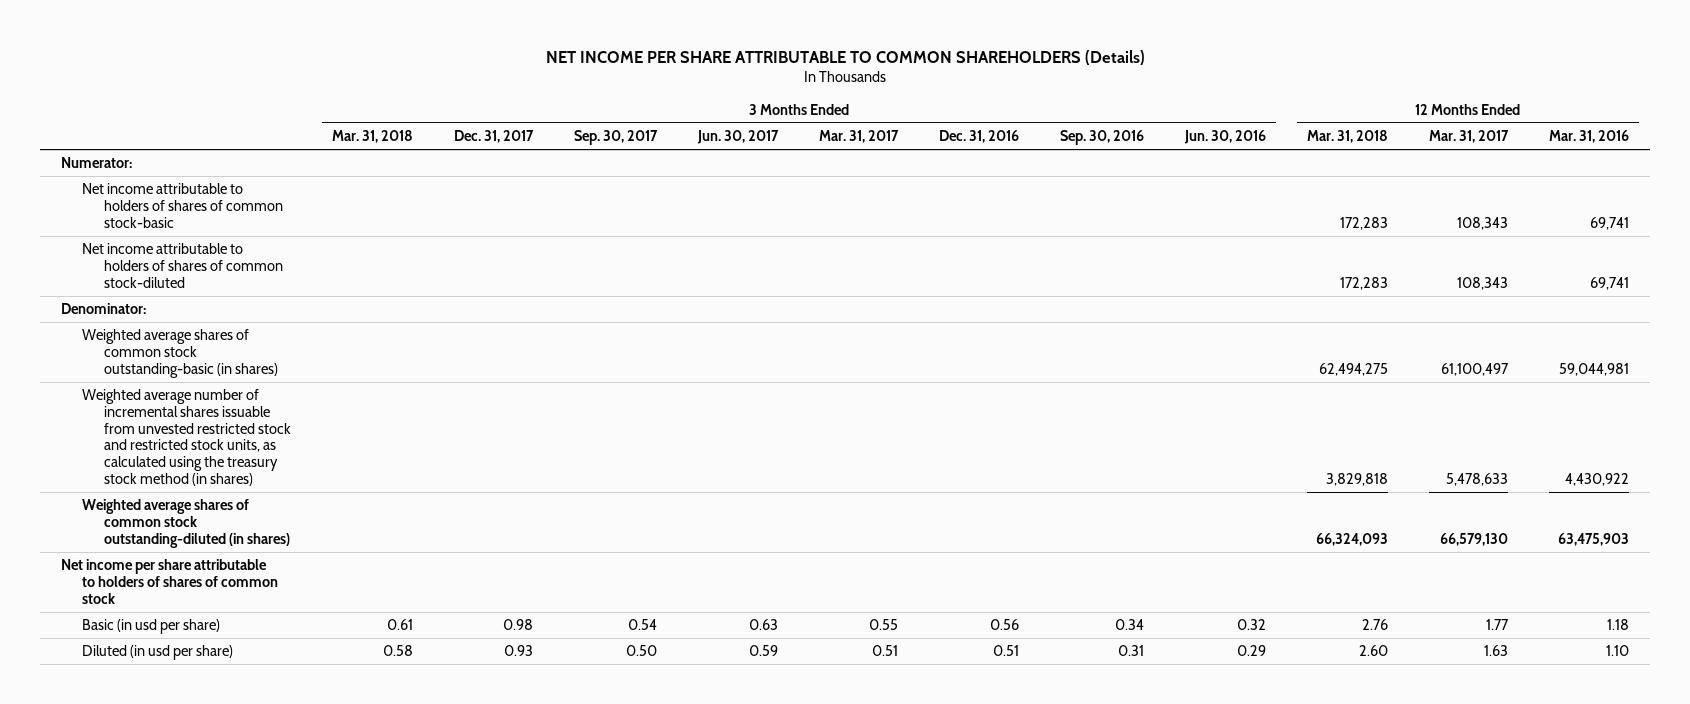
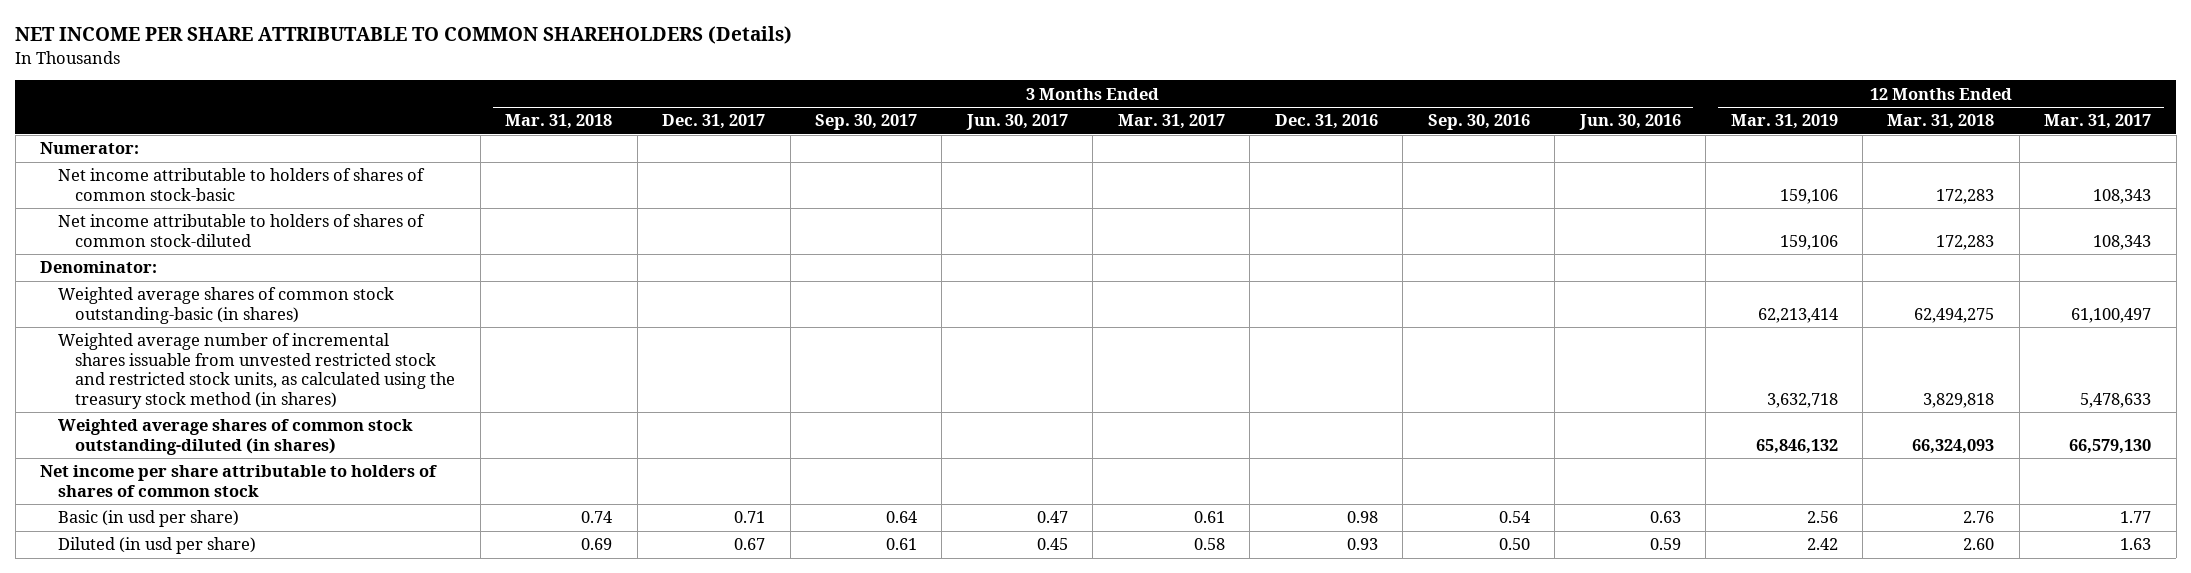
[1549,130,1630,144] Mar. 31, 2016 -> none
none -> [1730,114,1838,130] Mar. 31, 2019
[387,619,414,631] 0.61 -> [581,511,613,524] 0.74
[503,619,534,631] 0.98 -> [734,511,766,524] 0.71
[628,619,658,631] 0.54 -> [885,511,917,524] 0.64
[749,619,779,631] 0.63 -> [1036,511,1068,524] 0.47
[869,619,899,631] 0.55 -> [1193,511,1225,524] 0.61
[990,619,1020,631] 0.56 -> [1346,511,1378,524] 0.98
[1115,619,1145,631] 0.34 -> [1498,511,1530,524] 0.54
[1237,619,1267,631] 0.32 -> [1649,511,1681,524] 0.63
[383,645,414,657] 0.58 -> [581,538,613,551] 0.69
[504,645,534,657] 0.93 -> [734,538,766,551] 0.67
[626,645,658,657] 0.50 -> [885,538,917,551] 0.61
[749,645,779,657] 0.59 -> [1036,538,1068,551] 0.45
[872,645,899,657] 0.51 -> [1193,538,1225,551] 0.58
[993,645,1020,657] 0.51 -> [1346,538,1378,551] 0.93
[1118,645,1145,657] 0.31 -> [1498,538,1530,551] 0.50
[1237,645,1267,657] 0.29 -> [1649,538,1681,551] 0.59

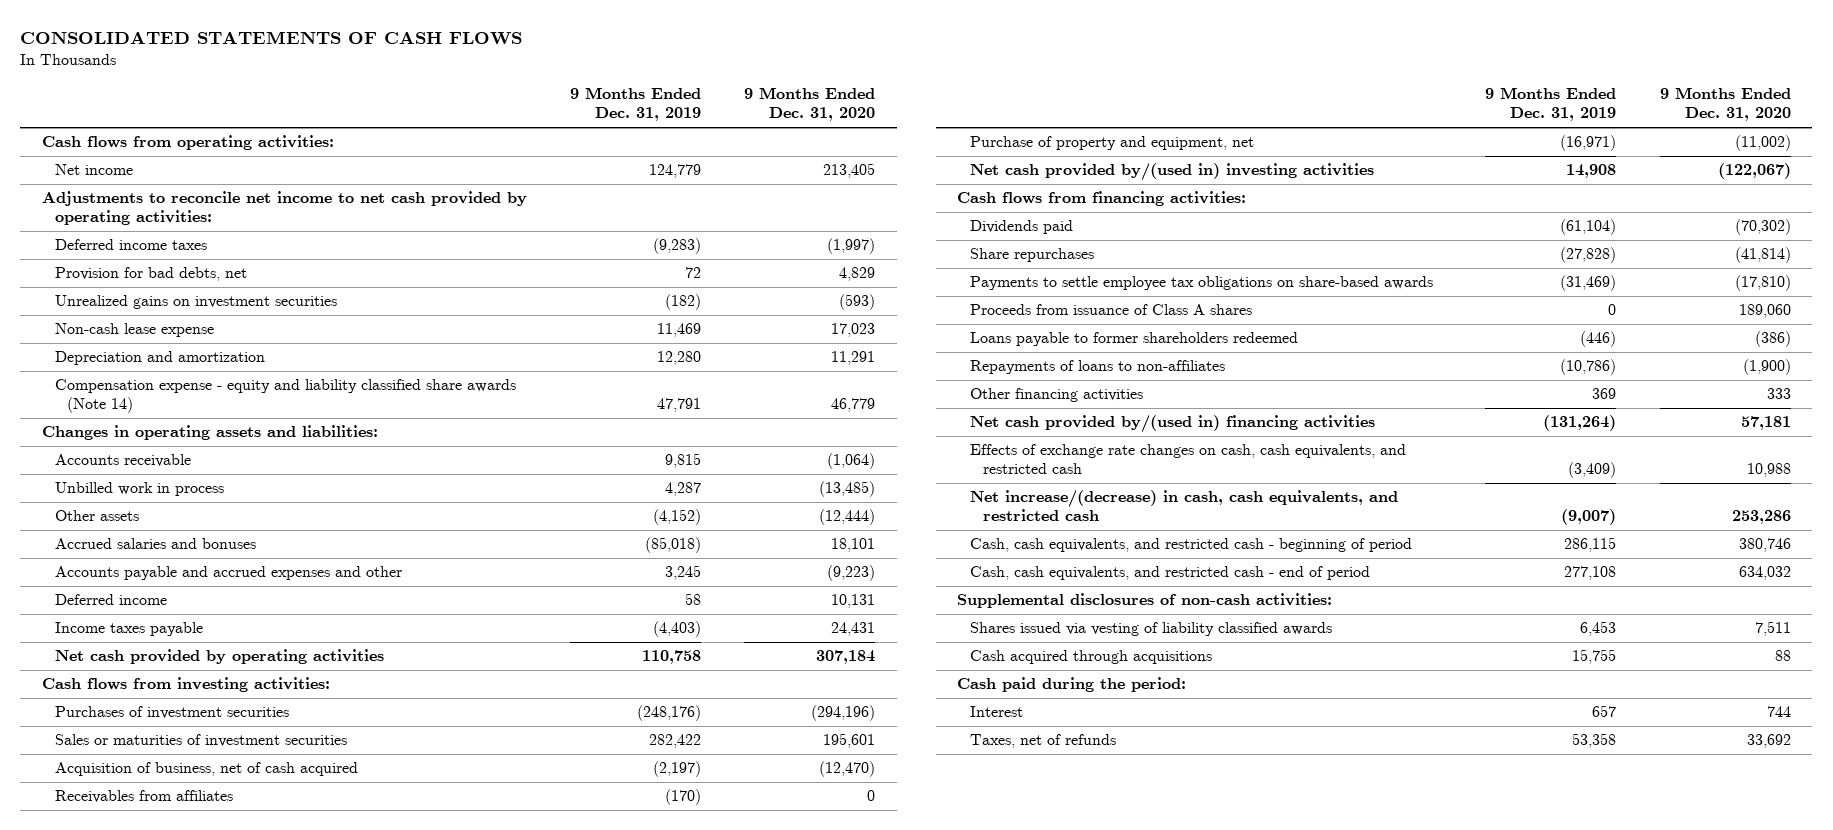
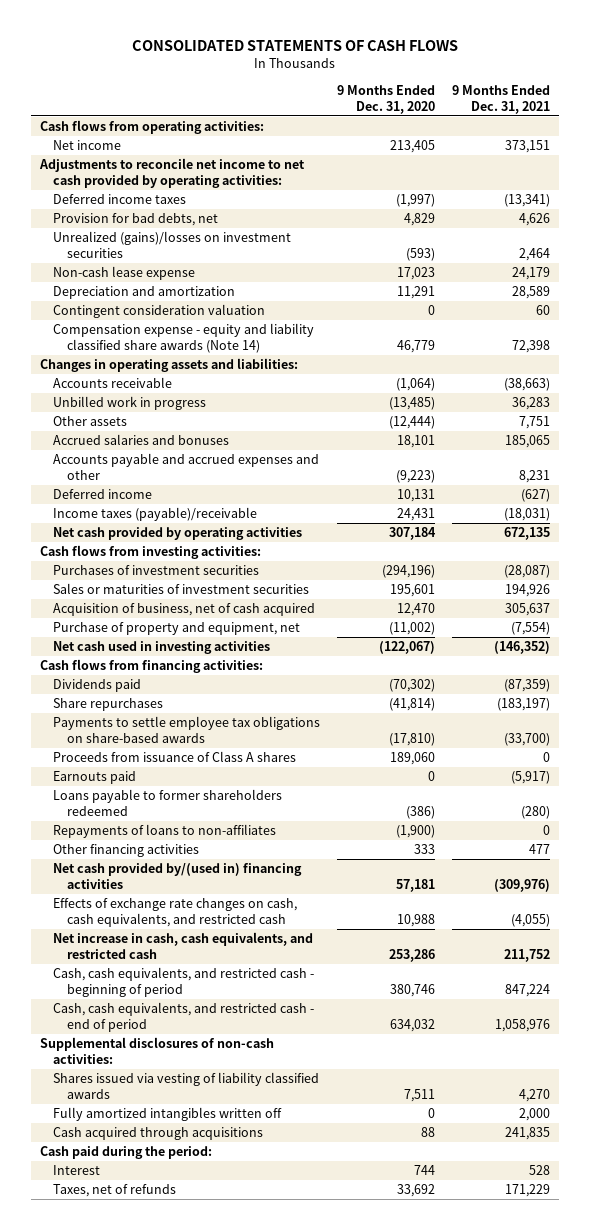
[570,87,702,122] 9 Months Ended Dec. 31, 2019 -> none
none -> [452,84,551,114] 9 Months Ended Dec. 31, 2021
[54,295,337,310] Unrealized gains on investment securities -> [53,231,292,259] Unrealized (gains)/losses on investment securities
none -> [53,304,266,319] Contingent consideration valuation
[54,482,224,497] Unbilled work in process -> [53,396,207,411] Unbilled work in progress
[54,622,203,637] Income taxes payable -> [53,507,258,522] Income taxes (payable)/receivable
[54,790,233,804] Receivables from affiliates -> none
[819,761,876,778] (12,470) -> [397,603,436,617] 12,470
[969,163,1374,182] Net cash provided by/(used in) investing activities -> [53,641,271,655] Net cash used in investing activities
none -> [53,771,137,785] Earnouts paid
[969,490,1398,522] Net increase/(decrease) in cash, cash equivalents, and restricted cash -> [53,932,314,960] Net increase in cash, cash equivalents, and restricted cash
none -> [53,1107,283,1122] Fully amortized intangibles written off

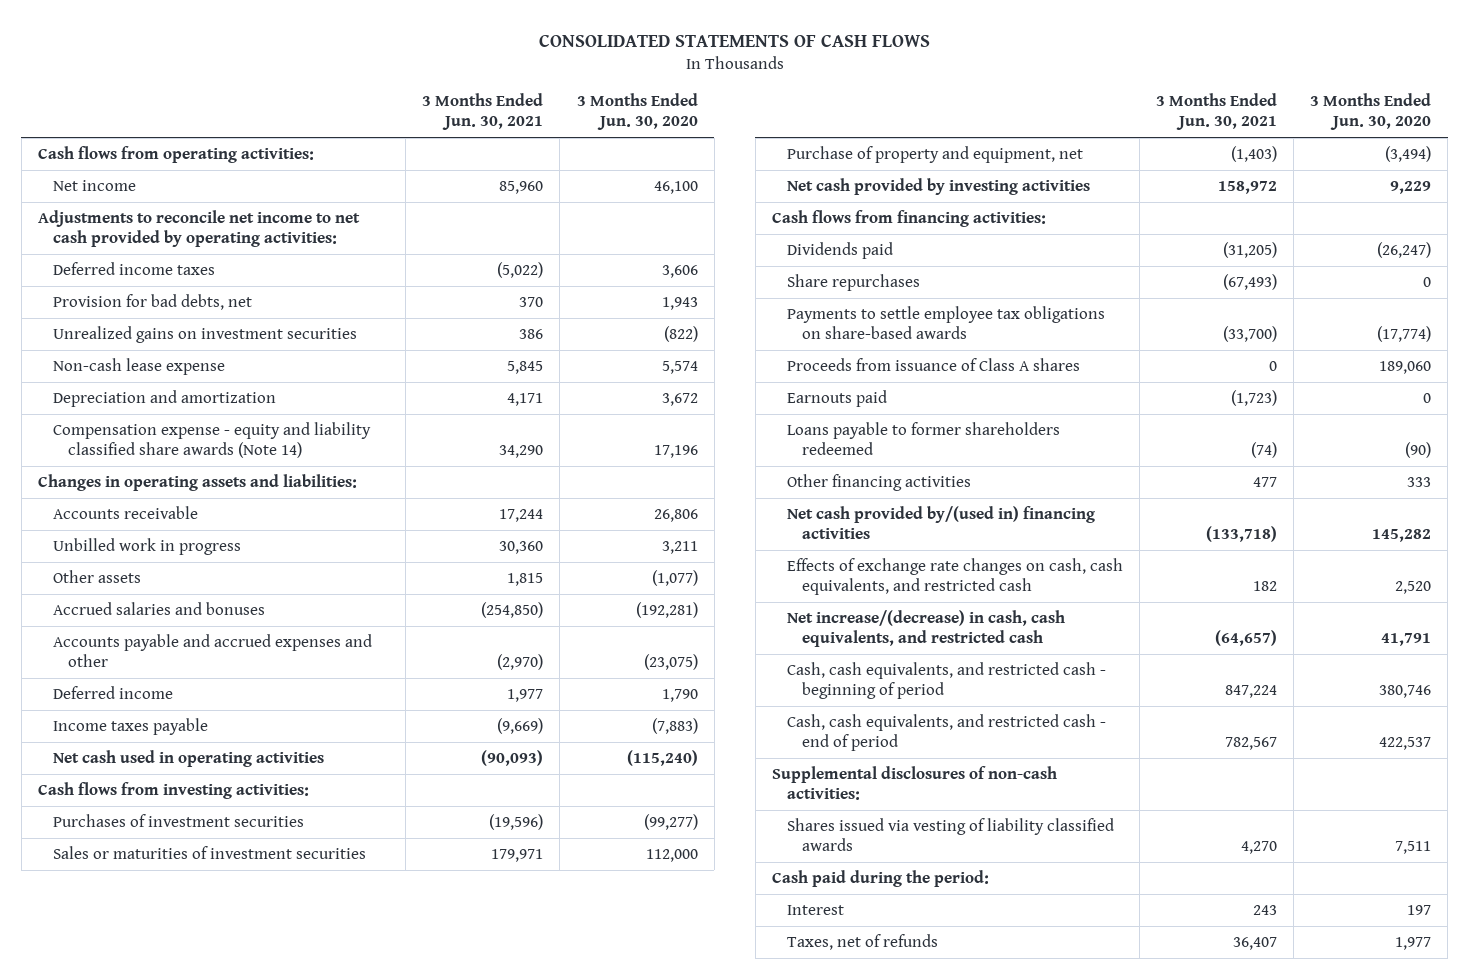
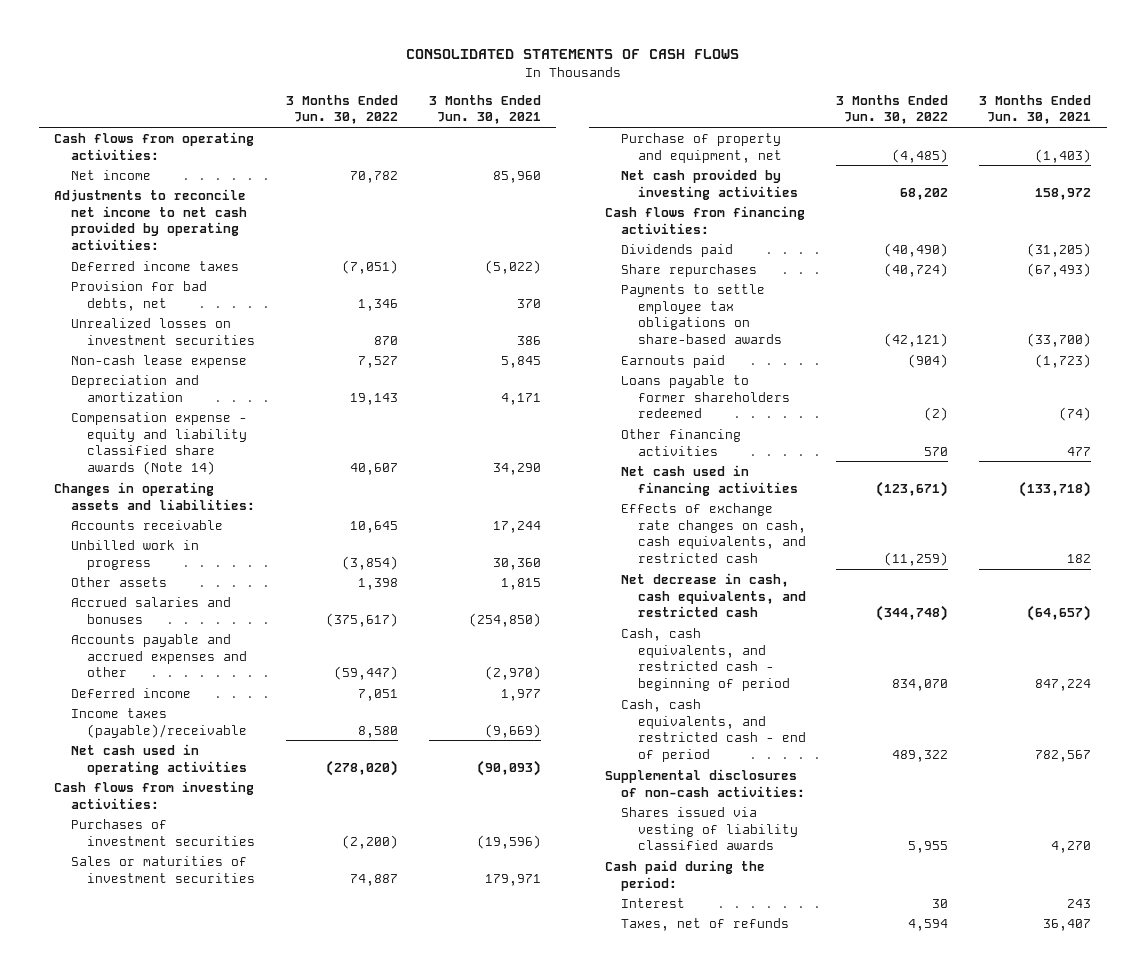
[576,93,698,131] 3 Months Ended Jun. 30, 2020 -> none
none -> [285,94,398,125] 3 Months Ended Jun. 30, 2022
[53,326,358,344] Unrealized gains on investment securities -> [70,317,256,345] Unrealized losses on investment securities
[53,718,209,736] Income taxes payable -> [70,707,248,738] Income taxes (payable)/receivable
[786,358,1080,372] Proceeds from issuance of Class A shares -> none
[786,506,1095,540] Net cash provided by/(used in) financing activities -> [621,464,798,496] Net cash used in financing activities
[786,610,1065,648] Net increase/(decrease) in cash, cash equivalents, and restricted cash -> [621,572,806,618] Net decrease in cash, cash equivalents, and restricted cash

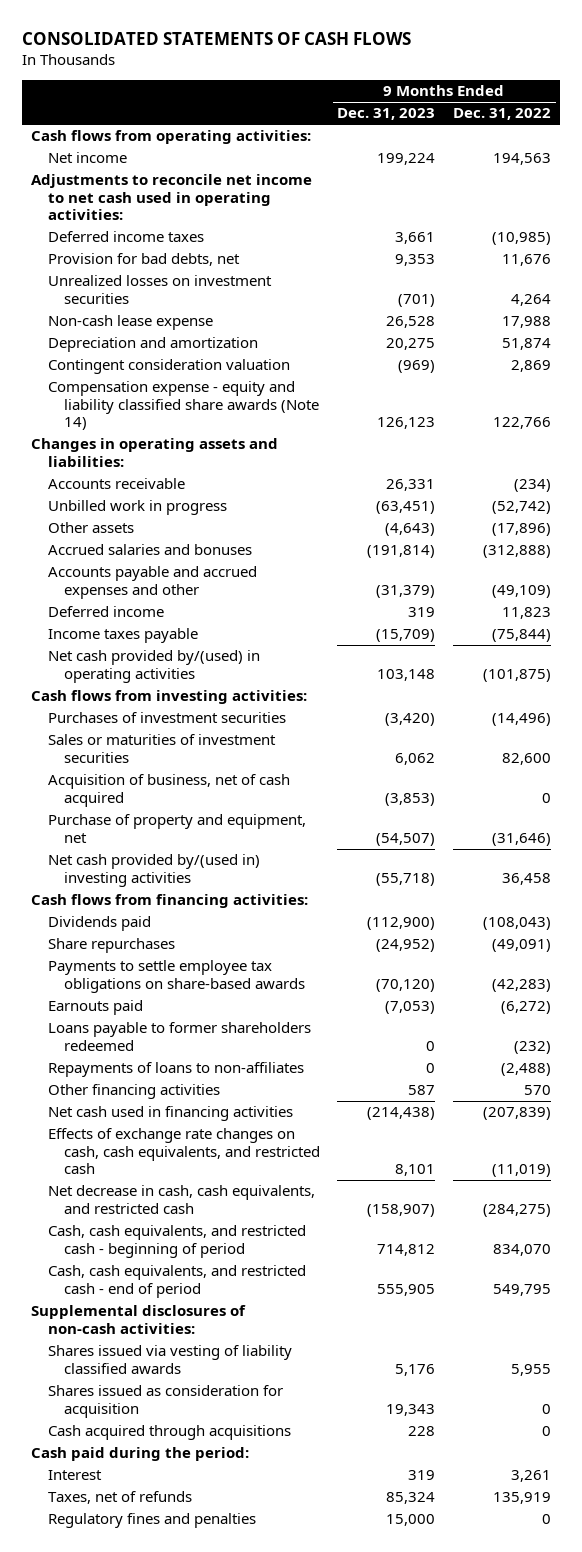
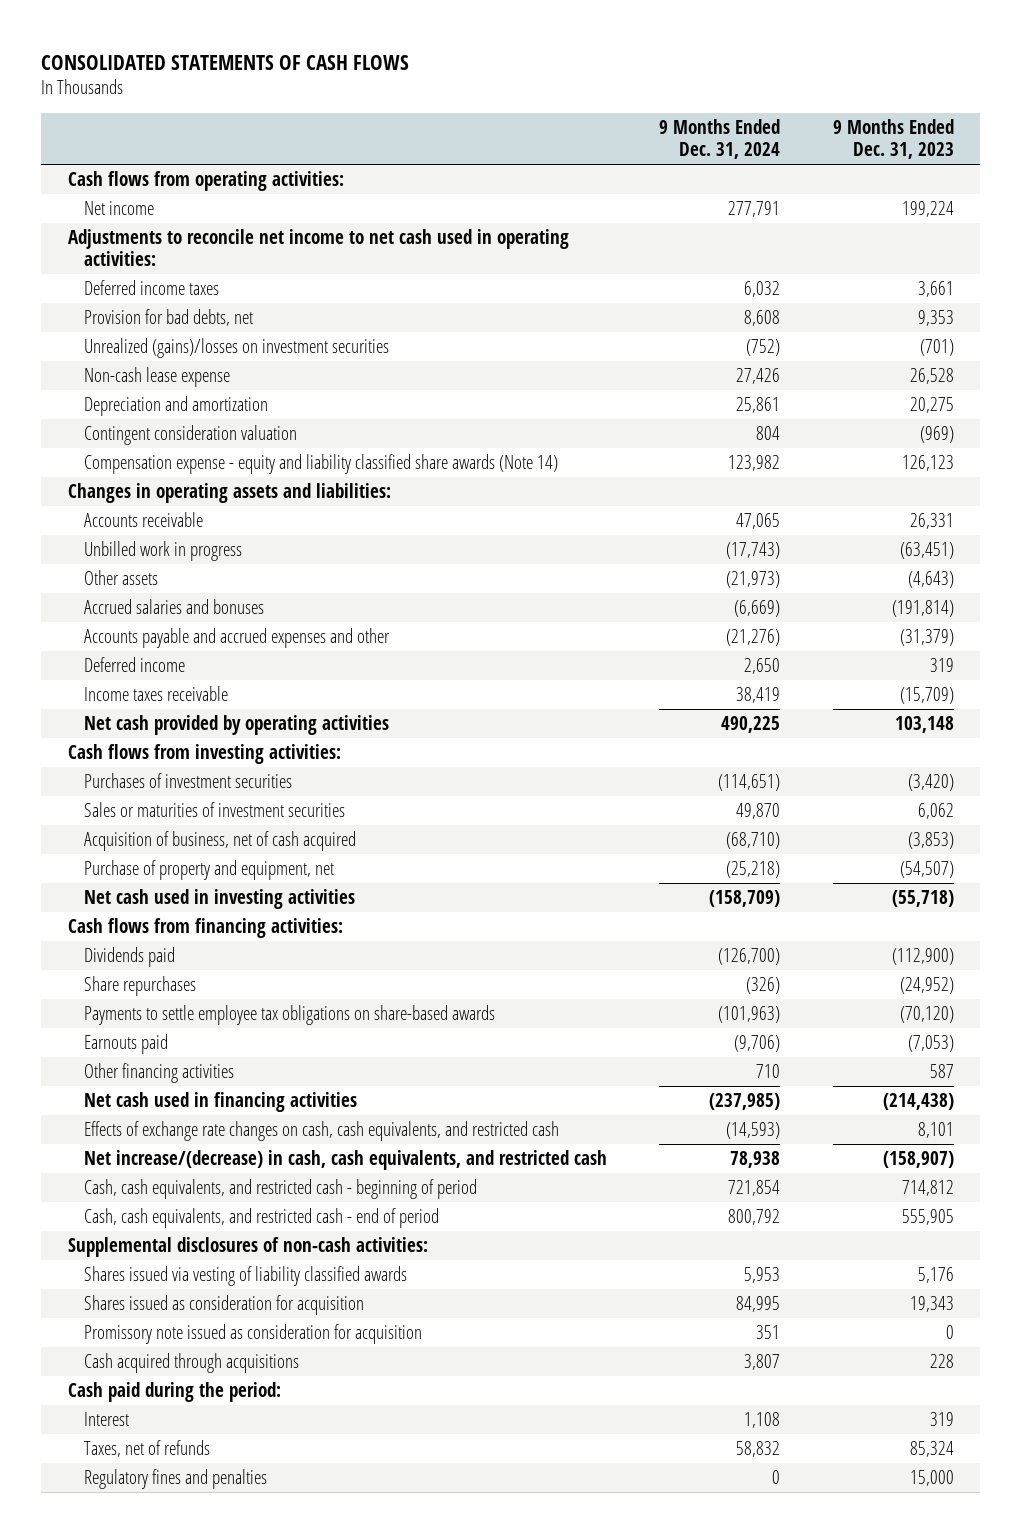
[453,108,552,121] Dec. 31, 2022 -> none
none -> [659,118,781,159] 9 Months Ended Dec. 31, 2024
[47,275,272,304] Unrealized losses on investment securities -> [83,338,389,359] Unrealized (gains)/losses on investment securities
[47,628,198,644] Income taxes payable -> [83,686,228,702] Income taxes receivable
[47,650,260,683] Net cash provided by/(used) in operating activities -> [83,715,389,736] Net cash provided by operating activities
[47,854,260,887] Net cash provided by/(used in) investing activities -> [83,889,355,910] Net cash used in investing activities
[47,1022,311,1051] Loans payable to former shareholders redeemed -> none
[47,1062,304,1078] Repayments of loans to non-affiliates -> none
[47,1185,315,1214] Net decrease in cash, cash equivalents, and restricted cash -> [83,1150,607,1171] Net increase/(decrease) in cash, cash equivalents, and restricted cash
none -> [83,1324,422,1345] Promissory note issued as consideration for acquisition

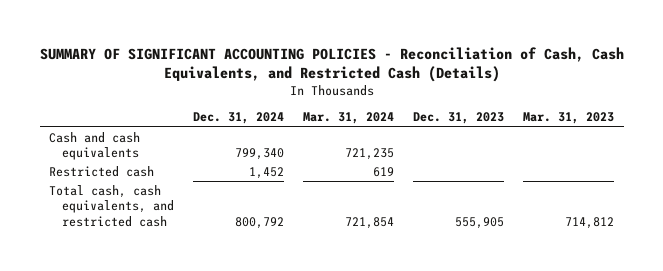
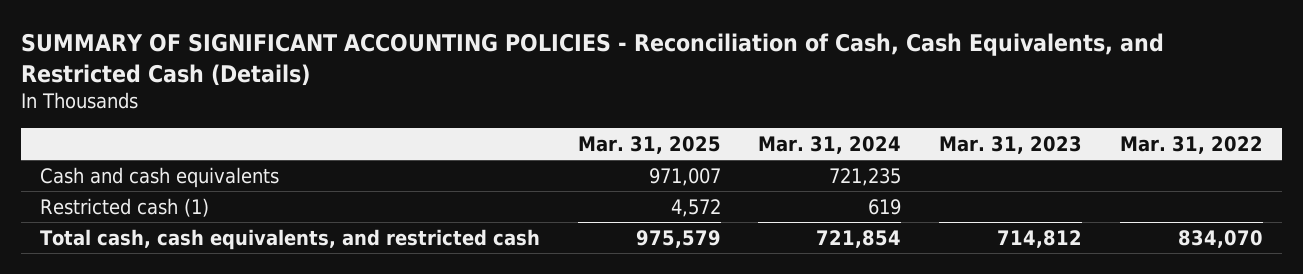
[192,112,284,125] Dec. 31, 2024 -> none
[413,112,505,125] Dec. 31, 2023 -> none
none -> [577,135,721,154] Mar. 31, 2025
none -> [1119,135,1263,154] Mar. 31, 2022
[49,165,155,177] Restricted cash -> [39,197,209,217] Restricted cash (1)

